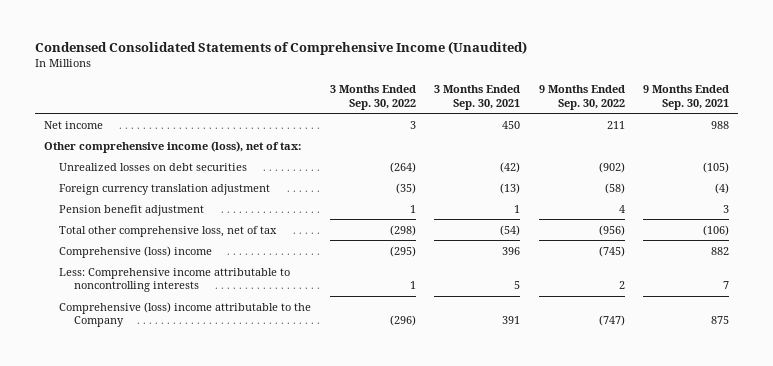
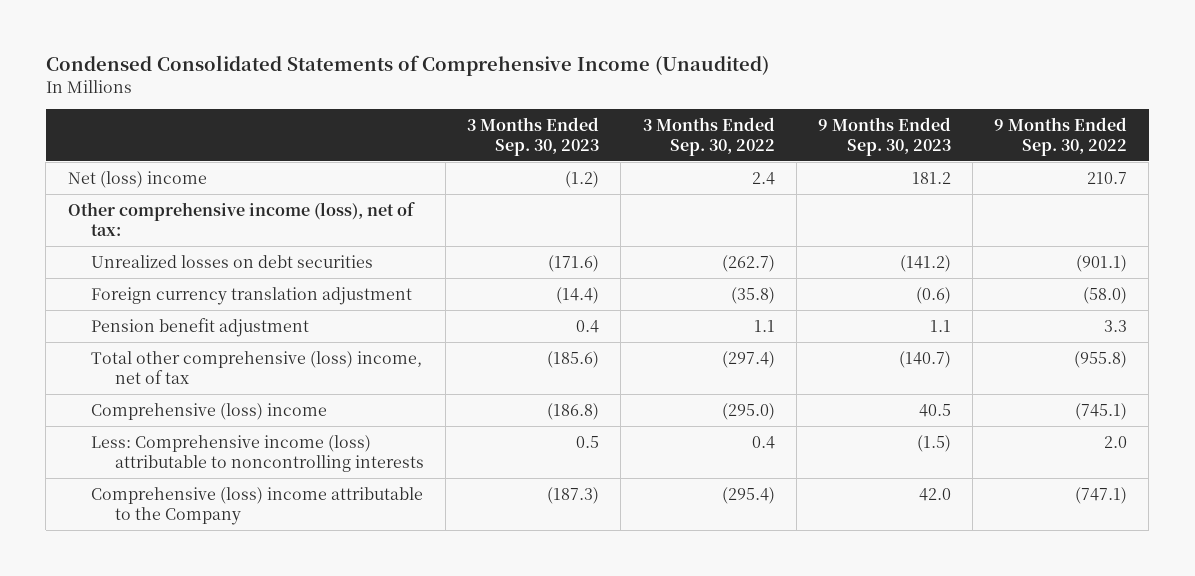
[434,84,521,110] 3 Months Ended Sep. 30, 2021 -> none
[643,84,730,110] 9 Months Ended Sep. 30, 2021 -> none
none -> [467,116,600,156] 3 Months Ended Sep. 30, 2023
none -> [817,116,951,156] 9 Months Ended Sep. 30, 2023
[44,120,104,129] Net income -> [67,170,207,188] Net (loss) income
[409,120,416,129] 3 -> [751,171,775,185] 2.4
[606,120,625,129] 211 -> [1086,171,1127,184] 210.7
[389,161,416,173] (264) -> [721,254,775,272] (262.7)
[598,161,625,173] (902) -> [1075,254,1127,272] (901.1)
[395,182,416,194] (35) -> [730,286,775,304] (35.8)
[604,182,625,194] (58) -> [1082,286,1127,304] (58.0)
[409,204,416,213] 1 -> [753,319,775,332] 1.1
[618,204,625,213] 4 -> [1103,319,1127,332] 3.3
[59,225,278,237] Total other comprehensive loss, net of tax -> [91,350,423,384] Total other comprehensive (loss) income, net of tax
[389,224,416,236] (298) -> [721,350,775,368] (297.4)
[598,224,625,236] (956) -> [1073,350,1127,368] (955.8)
[389,245,416,257] (295) -> [721,402,775,420] (295.0)
[598,245,625,257] (745) -> [1074,402,1127,420] (745.1)
[59,267,291,293] Less: Comprehensive income attributable to noncontrolling interests -> [91,434,425,472] Less: Comprehensive income (loss) attributable to noncontrolling interests
[409,281,416,290] 1 -> [751,435,775,449] 0.4
[618,281,625,290] 2 -> [1103,435,1127,448] 2.0
[389,315,416,327] (296) -> [721,486,775,504] (295.4)
[598,315,625,327] (747) -> [1074,486,1127,504] (747.1)

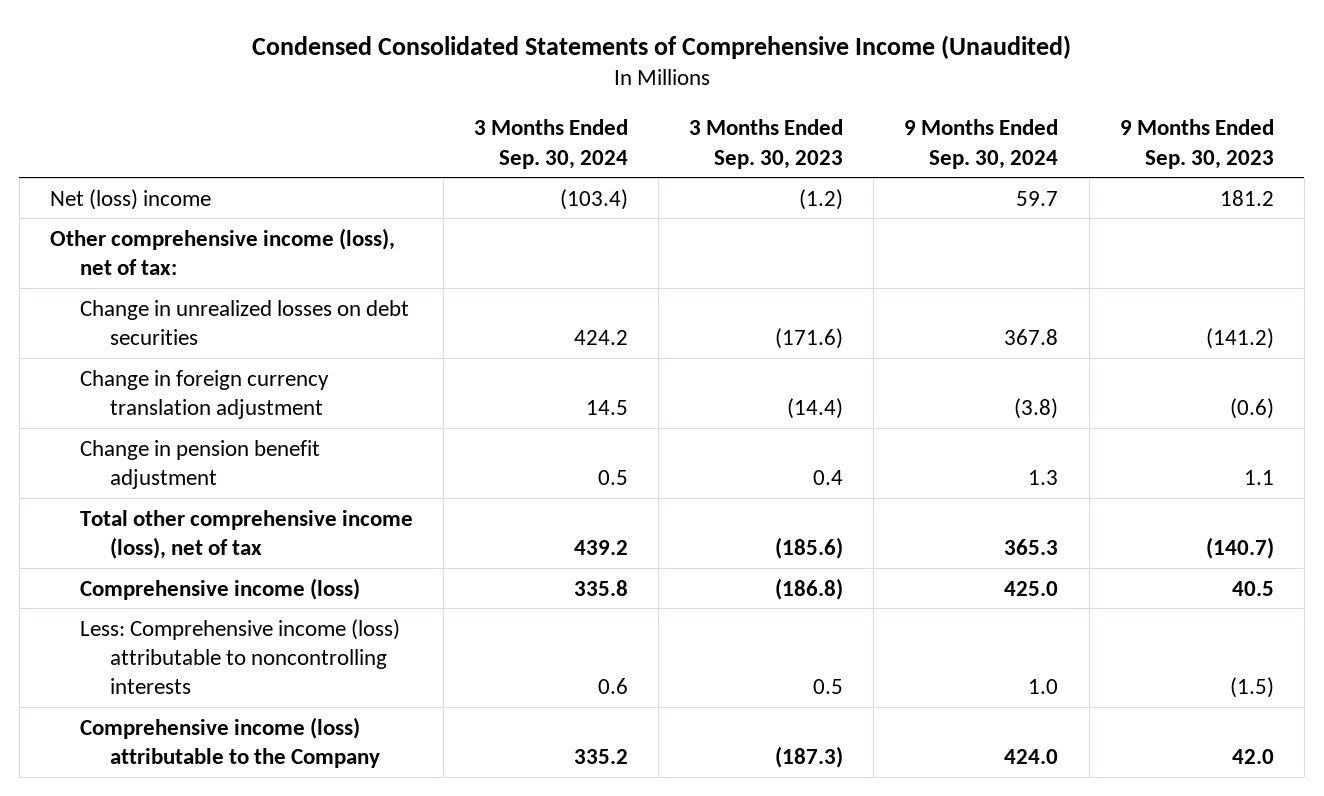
[642,116,775,156] 3 Months Ended Sep. 30, 2022 -> none
[993,116,1127,156] 9 Months Ended Sep. 30, 2022 -> none
none -> [474,119,629,169] 3 Months Ended Sep. 30, 2024
none -> [904,119,1059,169] 9 Months Ended Sep. 30, 2024
[91,254,374,268] Unrealized losses on debt securities -> [79,299,409,345] Change in unrealized losses on debt securities
[91,286,413,305] Foreign currency translation adjustment -> [79,369,329,419] Change in foreign currency translation adjustment
[91,317,310,337] Pension benefit adjustment -> [79,439,320,489] Change in pension benefit adjustment
[91,350,423,384] Total other comprehensive (loss) income, net of tax -> [79,509,413,559] Total other comprehensive income (loss), net of tax
[91,402,328,420] Comprehensive (loss) income -> [79,577,360,600] Comprehensive income (loss)
[91,486,424,525] Comprehensive (loss) income attributable to the Company -> [79,716,380,768] Comprehensive income (loss) attributable to the Company

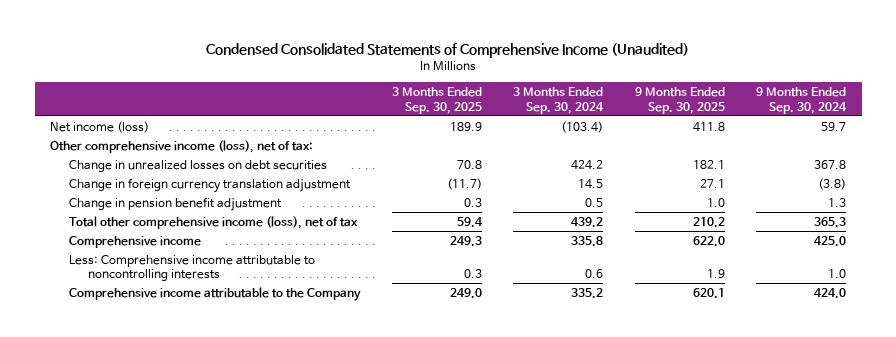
[689,119,844,169] 3 Months Ended Sep. 30, 2023 -> none
[1119,119,1274,169] 9 Months Ended Sep. 30, 2023 -> none
none -> [391,87,482,114] 3 Months Ended Sep. 30, 2025
none -> [634,87,725,114] 9 Months Ended Sep. 30, 2025
[50,188,212,210] Net (loss) income -> [50,120,150,133] Net income (loss)
[79,577,360,600] Comprehensive income (loss) -> [69,235,202,248] Comprehensive income
[79,618,400,695] Less: Comprehensive income (loss) attributable to noncontrolling interests -> [69,254,316,282] Less: Comprehensive income attributable to noncontrolling interests
[79,716,380,768] Comprehensive income (loss) attributable to the Company -> [69,286,362,301] Comprehensive income attributable to the Company

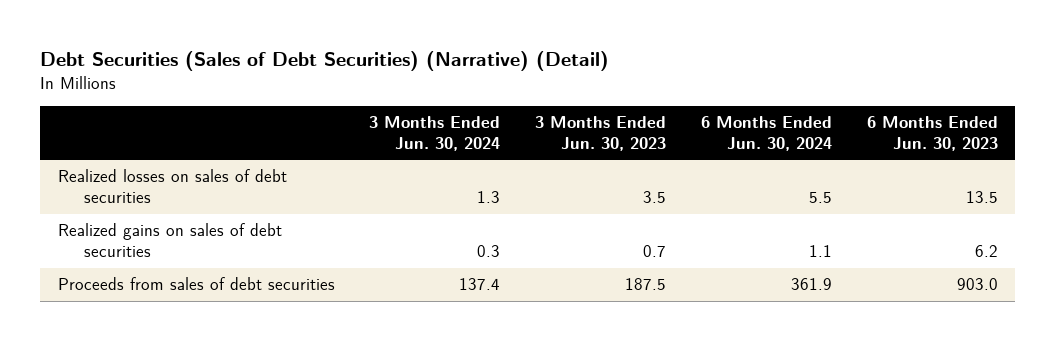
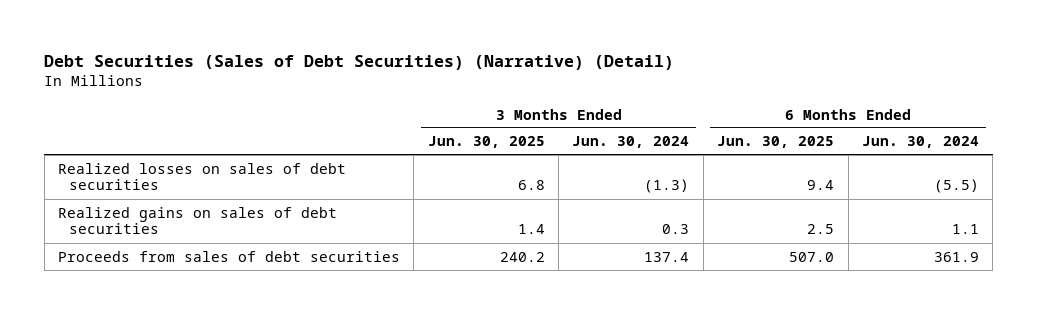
[535,116,667,152] 3 Months Ended Jun. 30, 2023 -> none
[866,116,998,152] 6 Months Ended Jun. 30, 2023 -> none
none -> [427,136,545,149] Jun. 30, 2025
none -> [717,136,835,149] Jun. 30, 2025
[477,191,501,204] 1.3 -> [644,179,690,194] (1.3)
[809,192,833,204] 5.5 -> [933,179,979,194] (5.5)

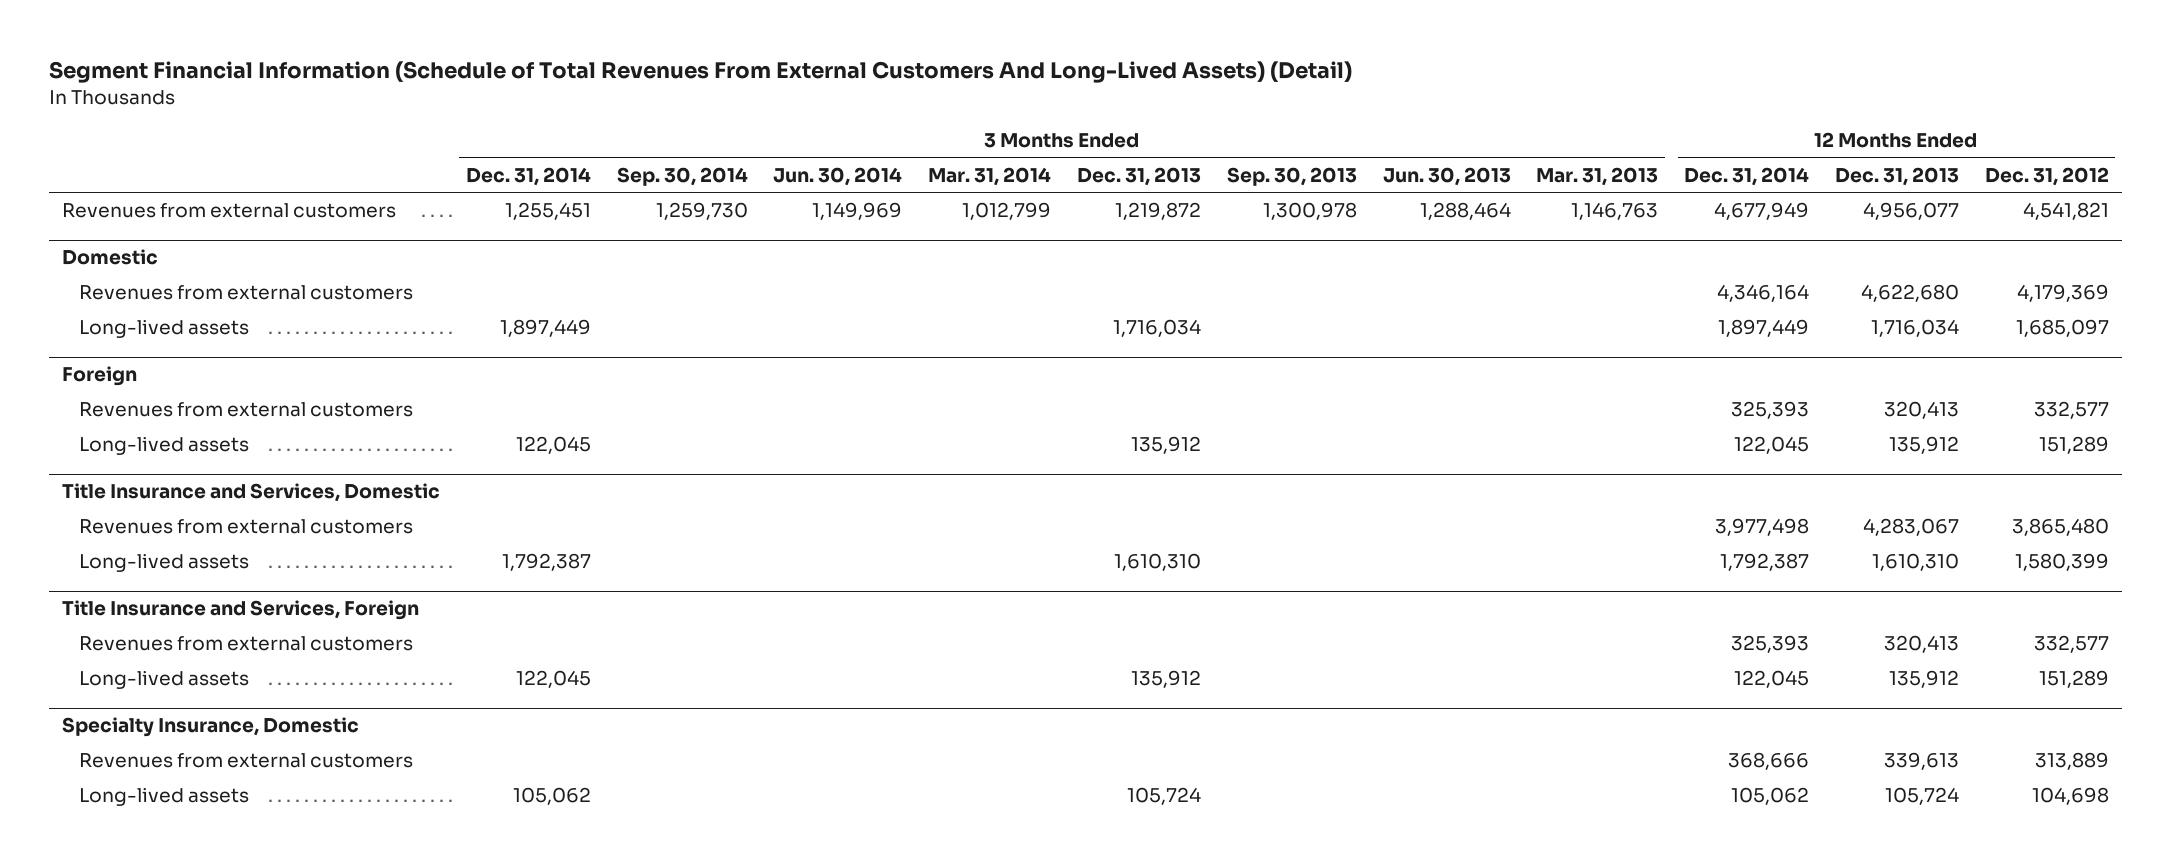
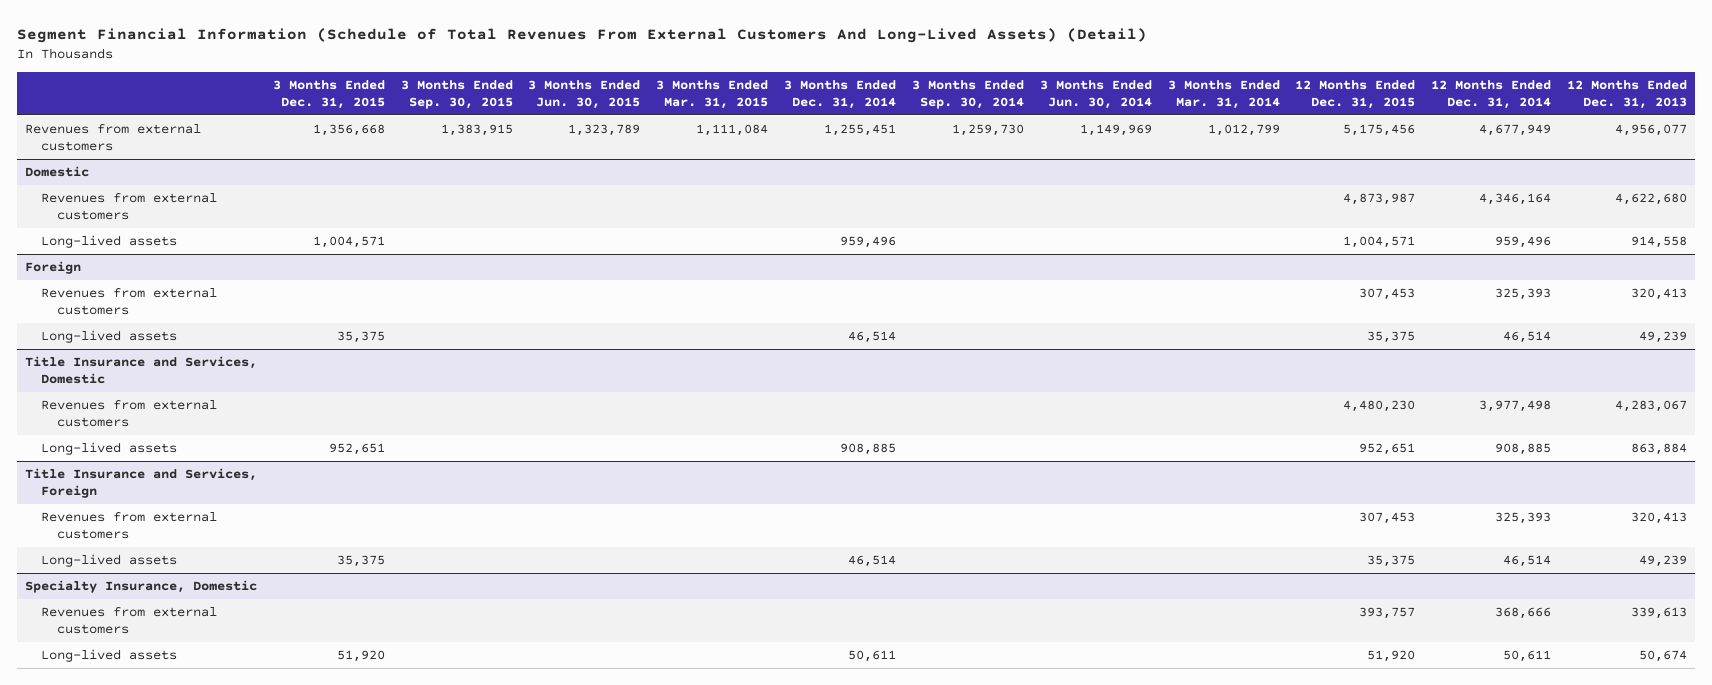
[1076,166,1201,186] Dec. 31, 2013 -> none
[1226,166,1357,186] Sep. 30, 2013 -> none
[1382,166,1511,186] Jun. 30, 2013 -> none
[1536,166,1659,186] Mar. 31, 2013 -> none
[1984,166,2109,186] Dec. 31, 2012 -> none
none -> [272,79,385,109] 3 Months Ended Dec. 31, 2015
none -> [400,79,513,109] 3 Months Ended Sep. 30, 2015
none -> [528,79,641,109] 3 Months Ended Jun. 30, 2015
none -> [656,79,769,109] 3 Months Ended Mar. 31, 2015
none -> [1295,79,1416,109] 12 Months Ended Dec. 31, 2015
[499,319,591,338] 1,897,449 -> [840,236,897,249] 959,496
[1718,319,1810,338] 1,897,449 -> [1495,236,1552,249] 959,496
[1870,319,1959,338] 1,716,034 -> [1631,236,1688,249] 914,558
[515,436,591,455] 122,045 -> [848,331,897,344] 46,514
[1734,436,1810,455] 122,045 -> [1503,331,1552,344] 46,514
[1888,436,1959,455] 135,912 -> [1639,331,1688,344] 49,239
[501,553,591,572] 1,792,387 -> [840,443,897,456] 908,885
[1720,553,1810,572] 1,792,387 -> [1495,443,1552,456] 908,885
[1871,553,1959,572] 1,610,310 -> [1631,443,1688,456] 863,884
[515,670,591,689] 122,045 -> [848,555,897,568] 46,514
[1734,670,1810,689] 122,045 -> [1503,555,1552,568] 46,514
[1888,670,1959,689] 135,912 -> [1639,555,1688,568] 49,239
[512,787,591,806] 105,062 -> [848,650,897,663] 50,611
[1731,787,1810,806] 105,062 -> [1503,650,1552,663] 50,611
[1884,787,1959,806] 105,724 -> [1639,650,1688,663] 50,674

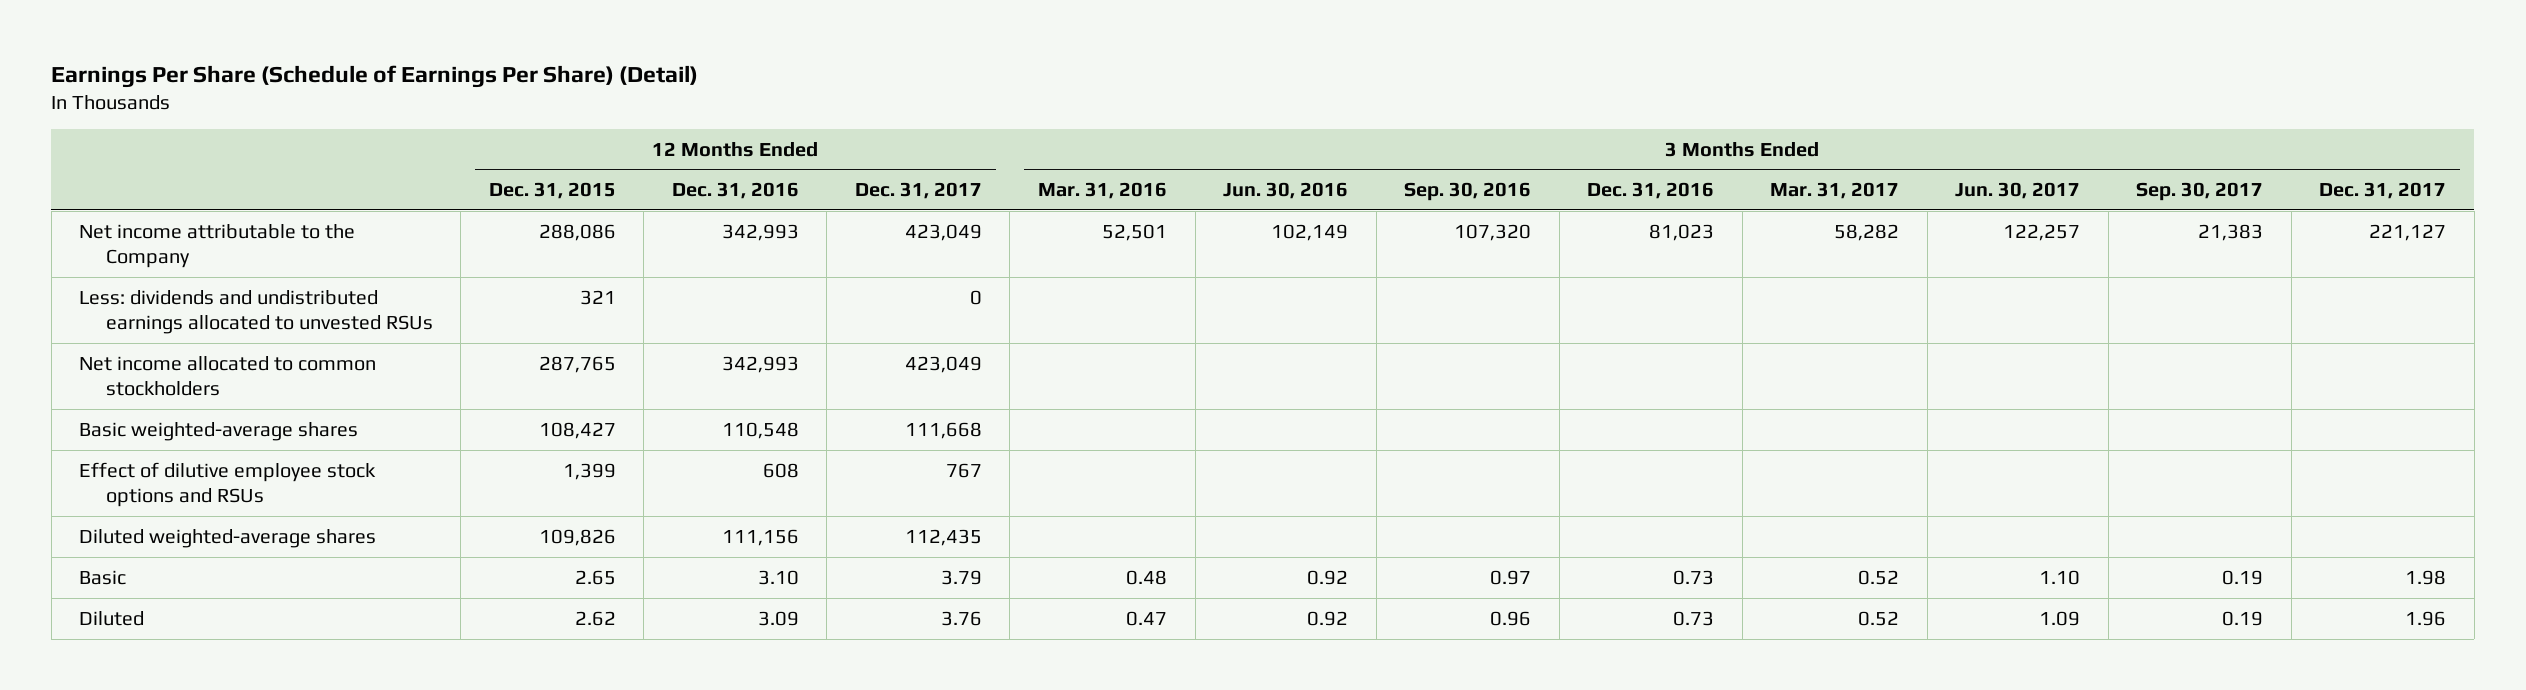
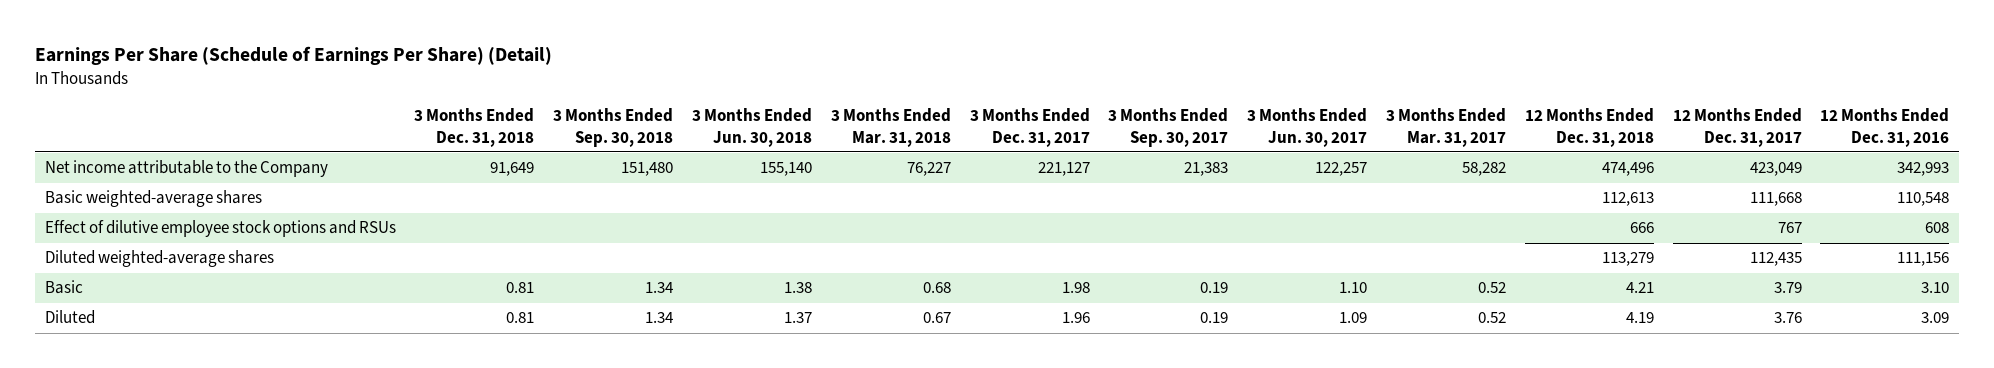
[488,182,616,200] Dec. 31, 2015 -> none
[1037,182,1167,200] Mar. 31, 2016 -> none
[1223,182,1349,200] Jun. 30, 2016 -> none
[1404,182,1532,202] Sep. 30, 2016 -> none
[1587,182,1715,200] Dec. 31, 2016 -> none
none -> [414,108,535,147] 3 Months Ended Dec. 31, 2018
none -> [553,108,674,147] 3 Months Ended Sep. 30, 2018
none -> [691,108,812,147] 3 Months Ended Jun. 30, 2018
none -> [830,108,951,147] 3 Months Ended Mar. 31, 2018
none -> [1524,108,1654,147] 12 Months Ended Dec. 31, 2018
[79,289,433,334] Less: dividends and undistributed earnings allocated to unvested RSUs -> none
[79,355,377,396] Net income allocated to common stockholders -> none

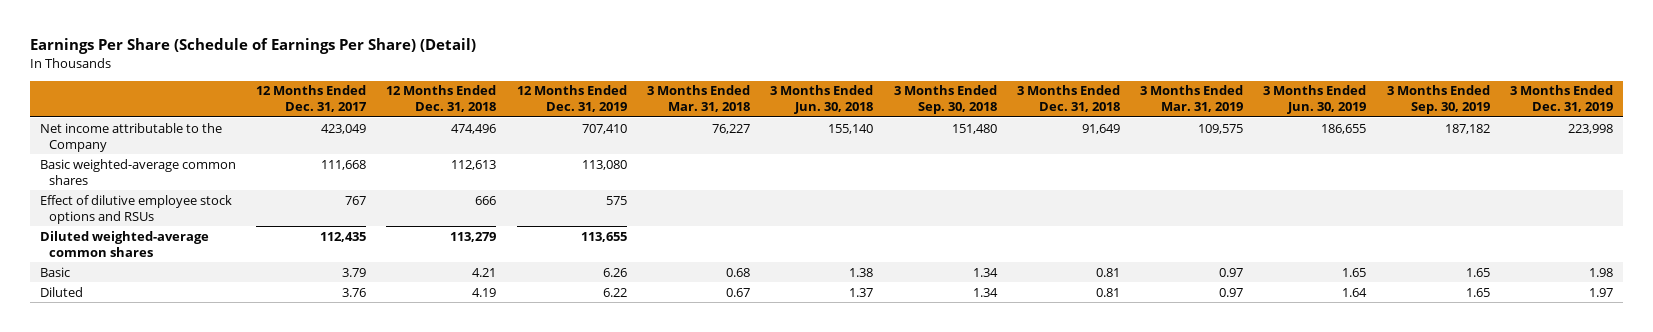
[969,108,1090,147] 3 Months Ended Dec. 31, 2017 -> none
[1108,108,1229,147] 3 Months Ended Sep. 30, 2017 -> none
[1247,108,1368,147] 3 Months Ended Jun. 30, 2017 -> none
[1386,108,1507,147] 3 Months Ended Mar. 31, 2017 -> none
[1820,108,1950,147] 12 Months Ended Dec. 31, 2016 -> none
none -> [516,85,627,113] 12 Months Ended Dec. 31, 2019
none -> [1140,85,1244,113] 3 Months Ended Mar. 31, 2019
none -> [1263,85,1367,115] 3 Months Ended Jun. 30, 2019
none -> [1386,85,1490,115] 3 Months Ended Sep. 30, 2019
none -> [1510,85,1614,113] 3 Months Ended Dec. 31, 2019
[44,190,262,208] Basic weighted-average shares -> [39,158,236,185] Basic weighted-average common shares
[44,250,274,268] Diluted weighted-average shares -> [39,230,209,257] Diluted weighted-average common shares

